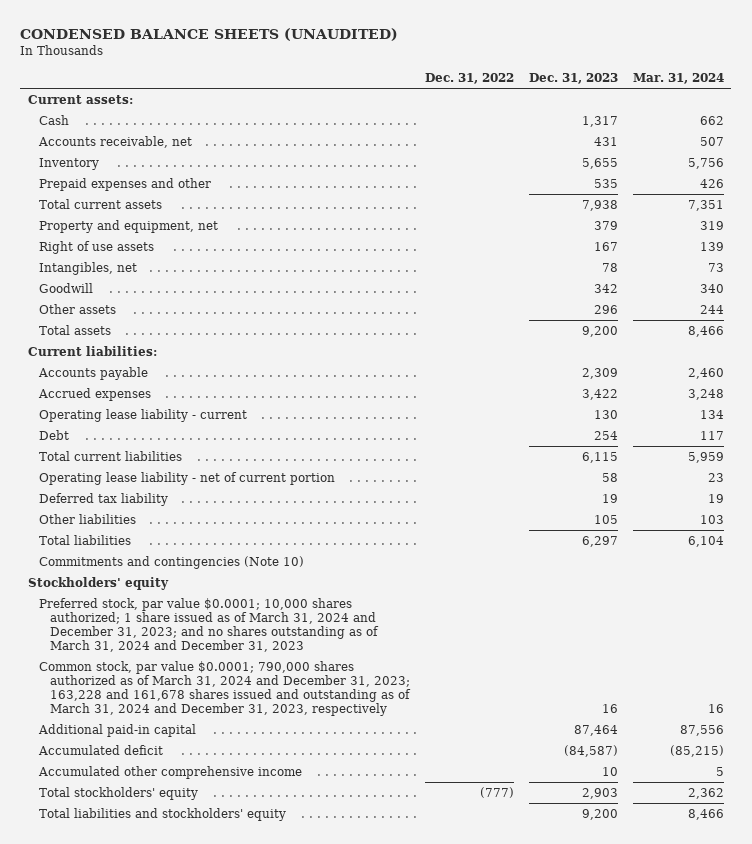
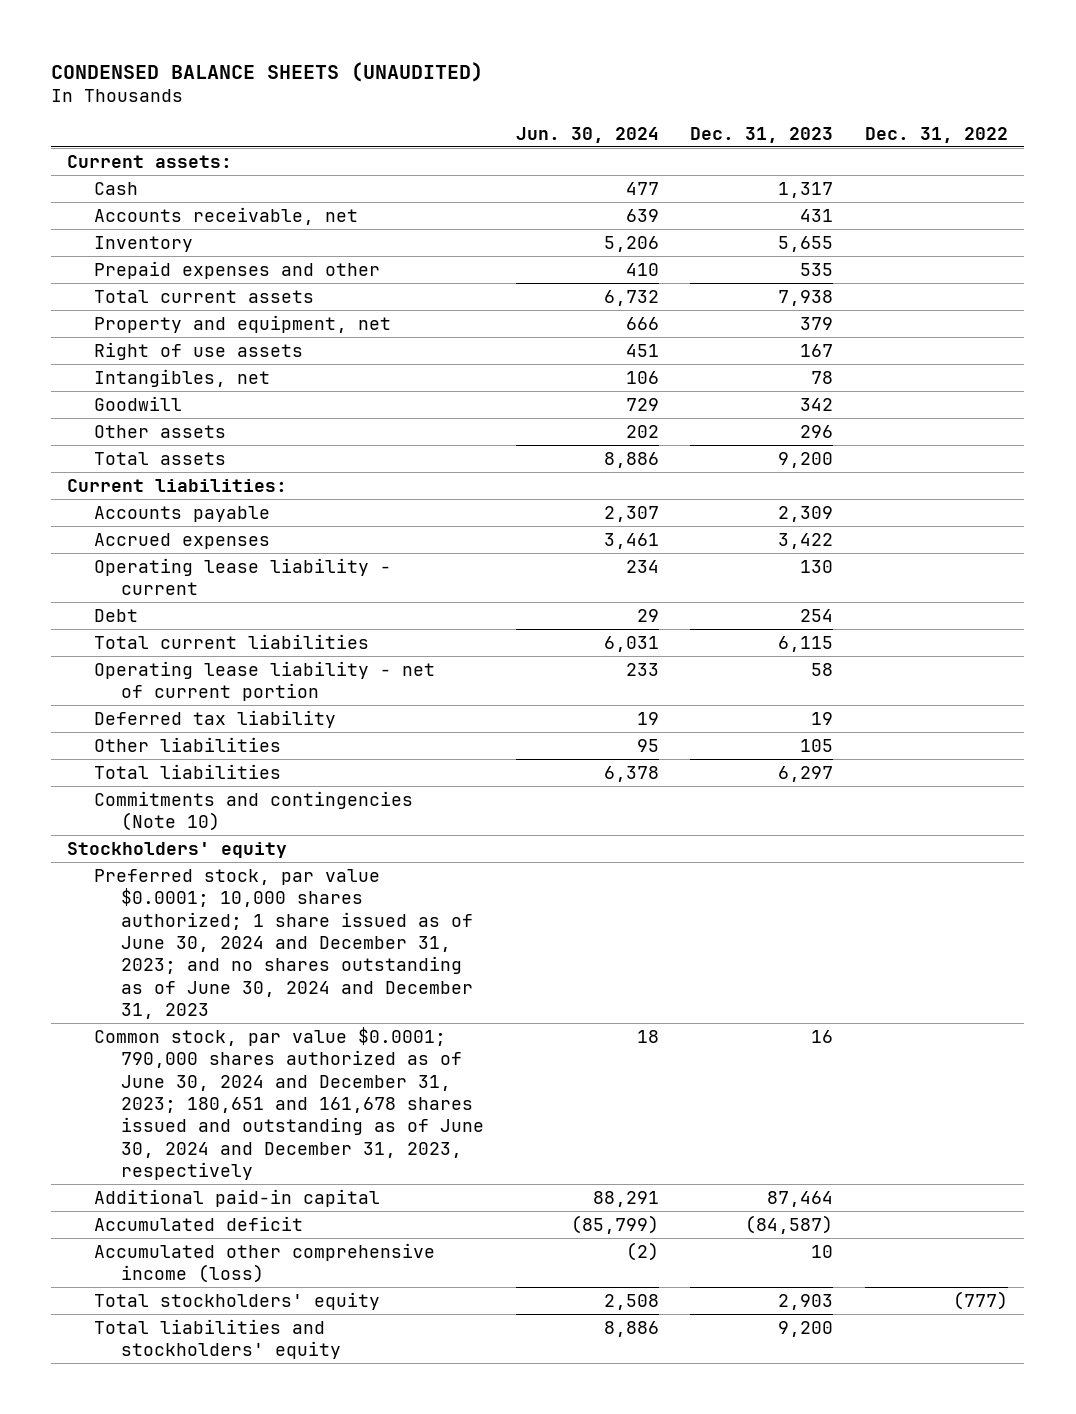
[632,73,724,85] Mar. 31, 2024 -> none
none -> [515,126,659,143] Jun. 30, 2024
[38,597,379,653] Preferred stock, par value $0.0001; 10,000 shares authorized; 1 share issued as of March 31, 2024 and December 31, 2023; and no shares outstanding as of March 31, 2024 and December 31, 2023 -> [93,868,473,1020] Preferred stock, par value $0.0001; 10,000 shares authorized; 1 share issued as of June 30, 2024 and December 31, 2023; and no shares outstanding as of June 30, 2024 and December 31, 2023
[38,660,411,717] Common stock, par value $0.0001; 790,000 shares authorized as of March 31, 2024 and December 31, 2023; 163,228 and 161,678 shares issued and outstanding as of March 31, 2024 and December 31, 2023, respectively -> [93,1026,484,1181] Common stock, par value $0.0001; 790,000 shares authorized as of June 30, 2024 and December 31, 2023; 180,651 and 161,678 shares issued and outstanding as of June 30, 2024 and December 31, 2023, respectively
[37,765,302,779] Accumulated other comprehensive income -> [93,1242,435,1284] Accumulated other comprehensive income (loss)

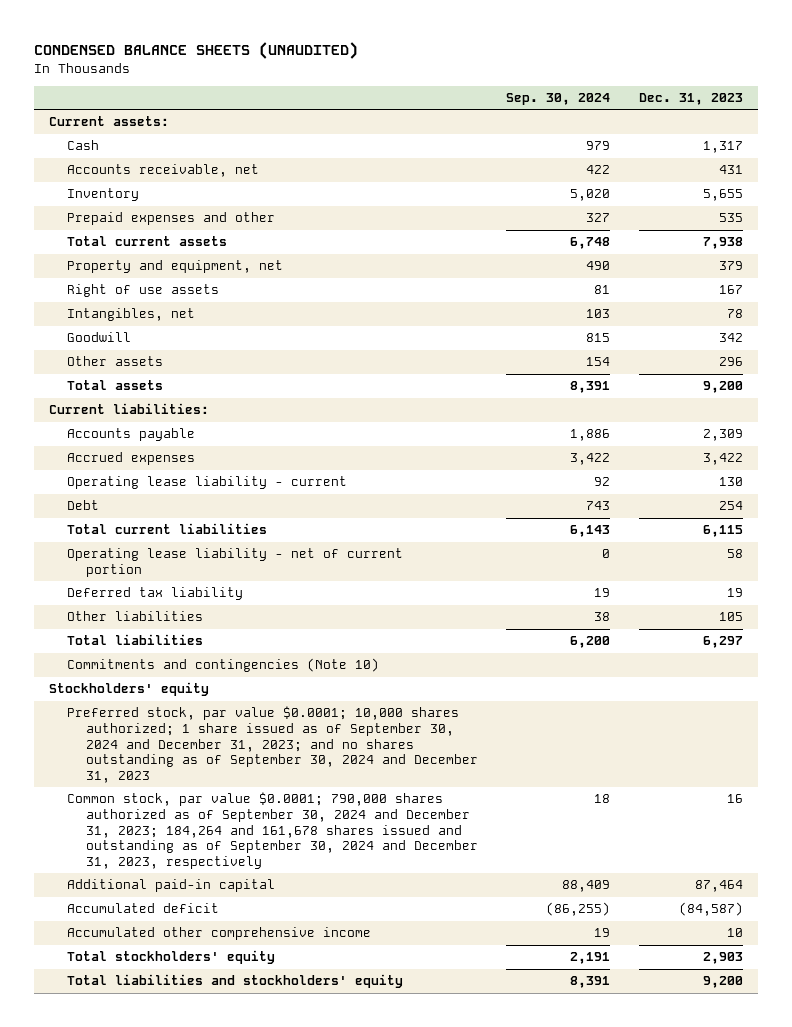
[515,126,659,143] Jun. 30, 2024 -> none
[865,126,1009,143] Dec. 31, 2022 -> none
none -> [506,93,611,106] Sep. 30, 2024
[93,868,473,1020] Preferred stock, par value $0.0001; 10,000 shares authorized; 1 share issued as of June 30, 2024 and December 31, 2023; and no shares outstanding as of June 30, 2024 and December 31, 2023 -> [67,706,478,783] Preferred stock, par value $0.0001; 10,000 shares authorized; 1 share issued as of September 30, 2024 and December 31, 2023; and no shares outstanding as of September 30, 2024 and December 31, 2023
[93,1026,484,1181] Common stock, par value $0.0001; 790,000 shares authorized as of June 30, 2024 and December 31, 2023; 180,651 and 161,678 shares issued and outstanding as of June 30, 2024 and December 31, 2023, respectively -> [67,792,478,869] Common stock, par value $0.0001; 790,000 shares authorized as of September 30, 2024 and December 31, 2023; 184,264 and 161,678 shares issued and outstanding as of September 30, 2024 and December 31, 2023, respectively
[93,1242,435,1284] Accumulated other comprehensive income (loss) -> [67,927,372,941] Accumulated other comprehensive income

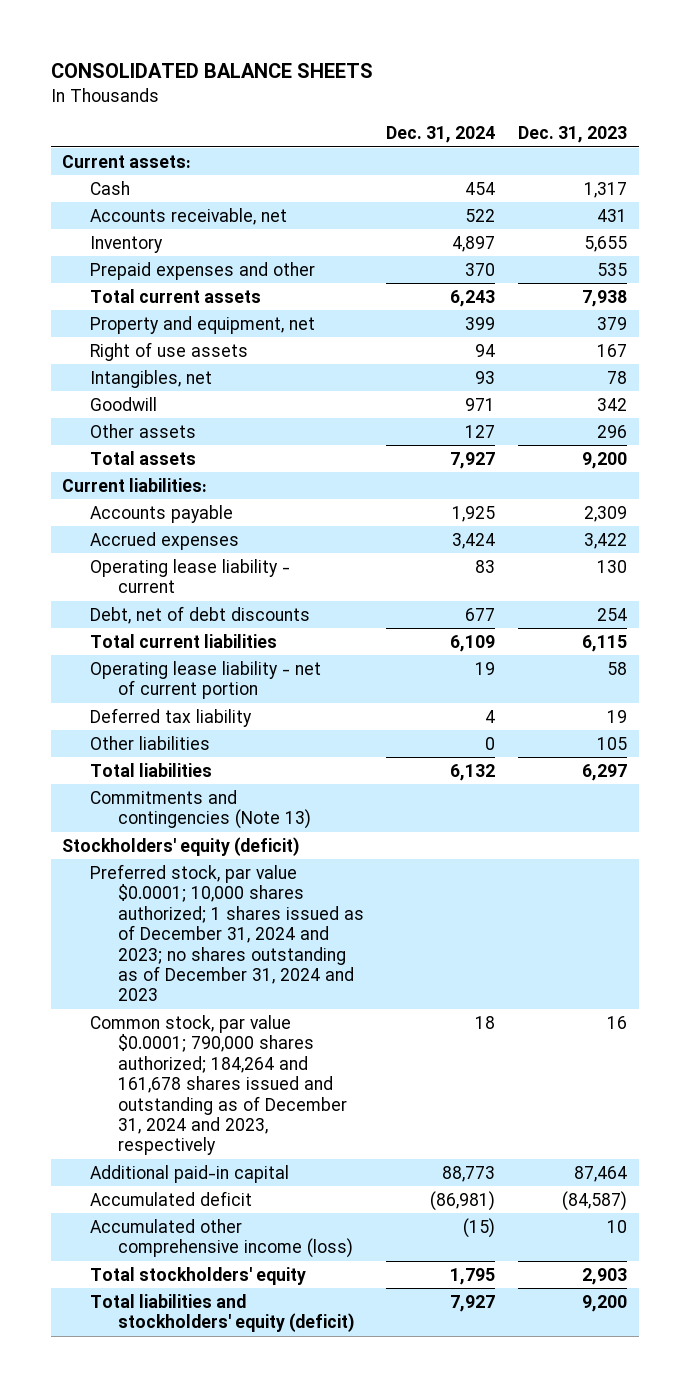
[34,41,359,59] CONDENSED BALANCE SHEETS (UNAUDITED) -> [50,63,373,79] CONSOLIDATED BALANCE SHEETS
[506,93,611,106] Sep. 30, 2024 -> none
none -> [386,126,496,144] Dec. 31, 2024
[67,500,100,511] Debt -> [89,605,310,624] Debt, net of debt discounts
[67,658,380,673] Commitments and contingencies (Note 10) -> [89,789,311,830] Commitments and contingencies (Note 13)
[48,682,209,697] Stockholders' equity -> [62,836,301,856] Stockholders' equity (deficit)
[67,706,478,783] Preferred stock, par value $0.0001; 10,000 shares authorized; 1 share issued as of September 30, 2024 and December 31, 2023; and no shares outstanding as of September 30, 2024 and December 31, 2023 -> [89,863,364,1002] Preferred stock, par value $0.0001; 10,000 shares authorized; 1 shares issued as of December 31, 2024 and 2023; no shares outstanding as of December 31, 2024 and 2023
[67,792,478,869] Common stock, par value $0.0001; 790,000 shares authorized as of September 30, 2024 and December 31, 2023; 184,264 and 161,678 shares issued and outstanding as of September 30, 2024 and December 31, 2023, respectively -> [89,1014,347,1156] Common stock, par value $0.0001; 790,000 shares authorized; 184,264 and 161,678 shares issued and outstanding as of December 31, 2024 and 2023, respectively
[67,927,372,941] Accumulated other comprehensive income -> [89,1218,353,1259] Accumulated other comprehensive income (loss)
[67,974,404,989] Total liabilities and stockholders' equity -> [89,1293,355,1333] Total liabilities and stockholders' equity (deficit)

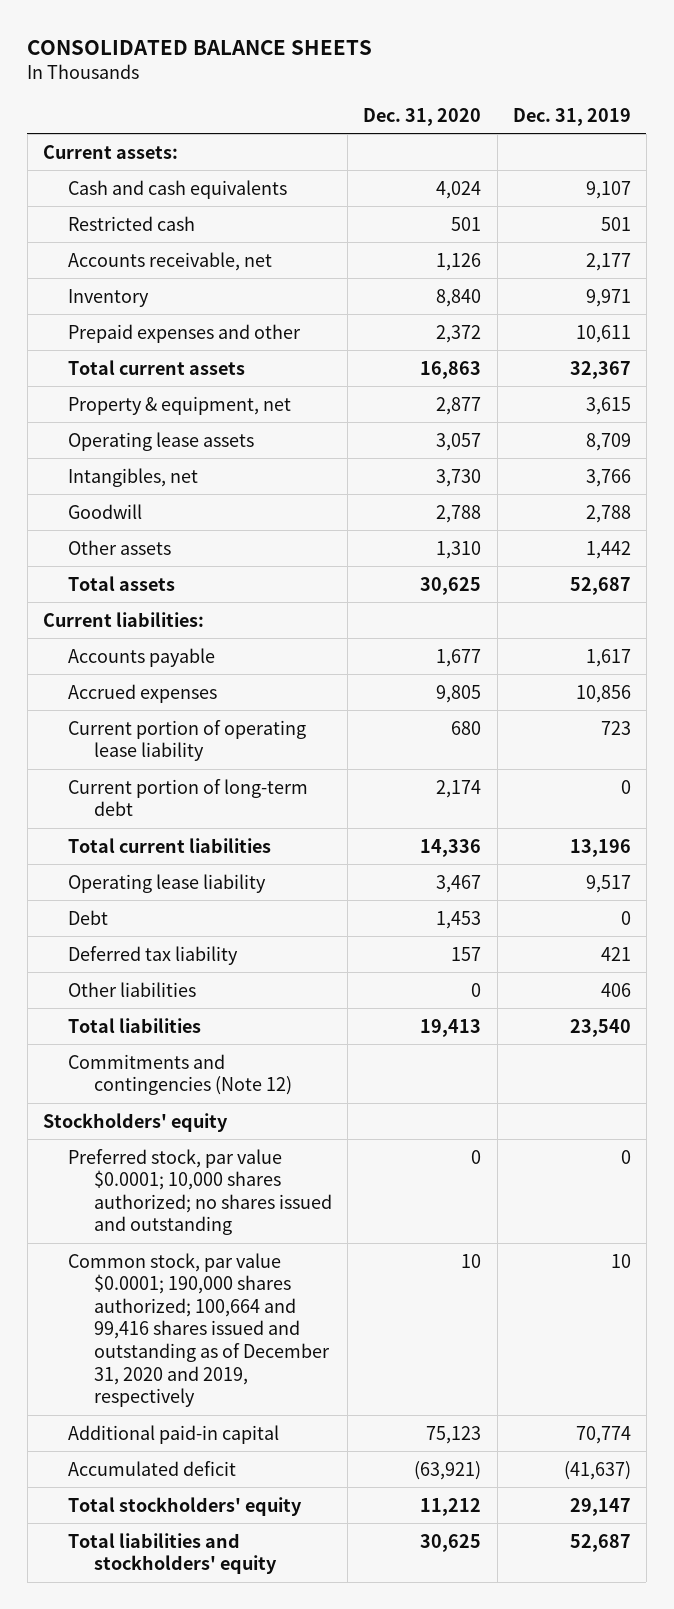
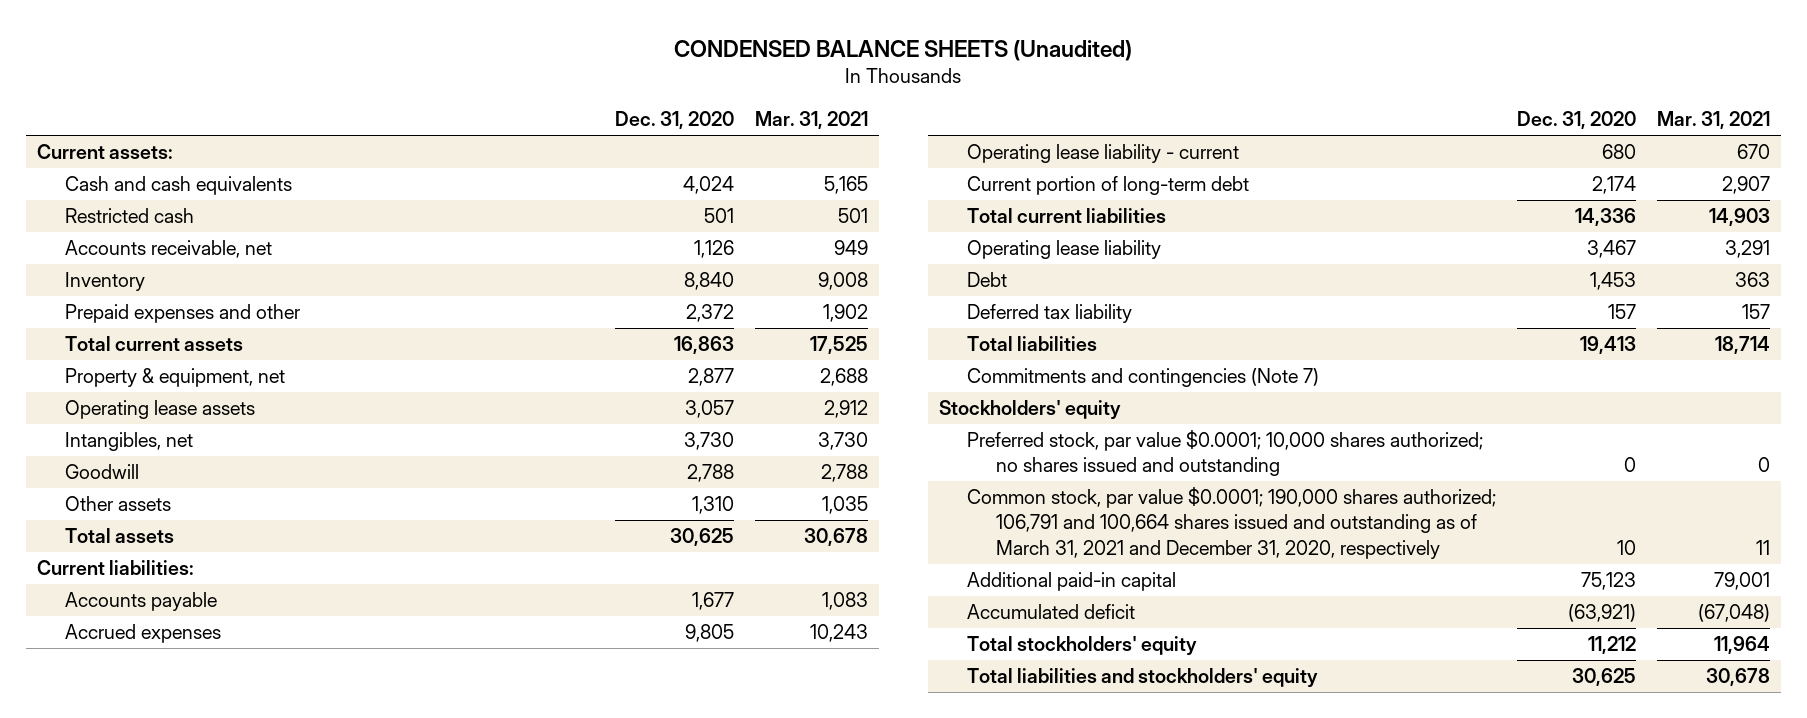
[27,40,373,56] CONSOLIDATED BALANCE SHEETS -> [674,39,1133,61] CONDENSED BALANCE SHEETS (Unaudited)
[512,107,631,126] Dec. 31, 2019 -> none
none -> [755,111,869,130] Mar. 31, 2021
[68,719,307,762] Current portion of operating lease liability -> [967,144,1240,164] Operating lease liability - current
[68,981,197,997] Other liabilities -> none
[68,1053,292,1096] Commitments and contingencies (Note 12) -> [967,368,1320,388] Commitments and contingencies (Note 7)
[68,1252,330,1408] Common stock, par value $0.0001; 190,000 shares authorized; 100,664 and 99,416 shares issued and outstanding as of December 31, 2020 and 2019, respectively -> [967,487,1497,559] Common stock, par value $0.0001; 190,000 shares authorized; 106,791 and 100,664 shares issued and outstanding as of March 31, 2021 and December 31, 2020, respectively

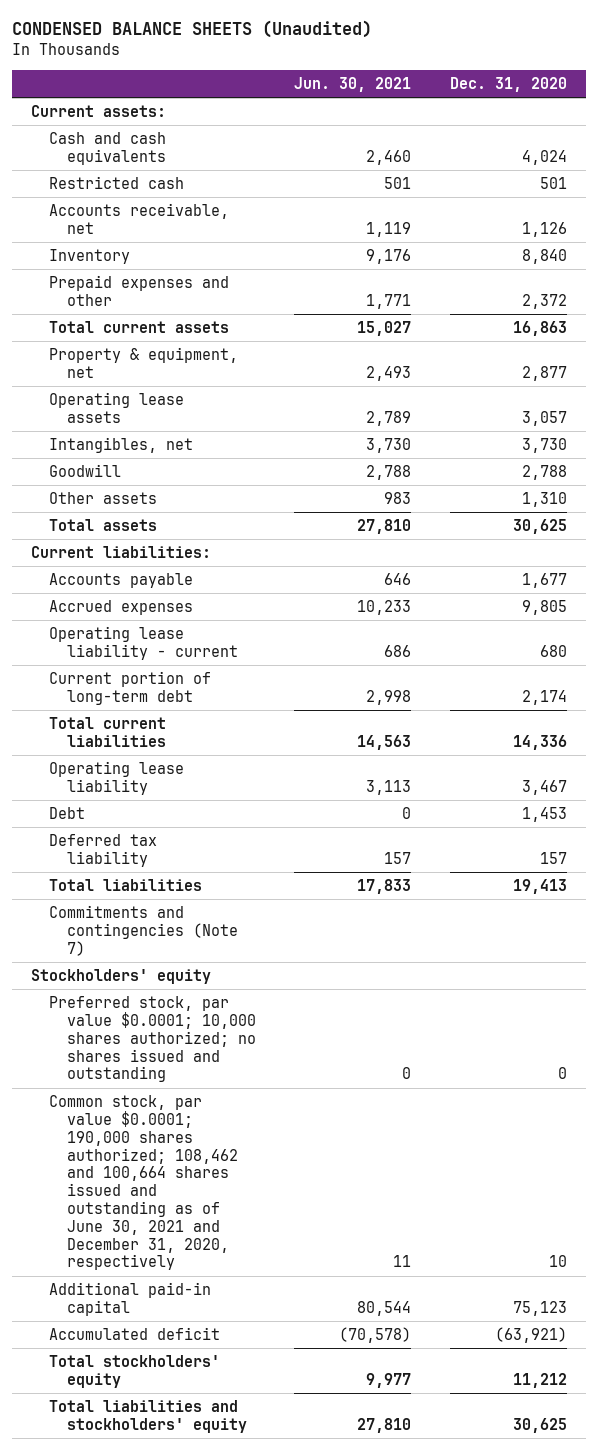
[755,111,869,130] Mar. 31, 2021 -> none
none -> [294,76,412,92] Jun. 30, 2021
[967,487,1497,559] Common stock, par value $0.0001; 190,000 shares authorized; 106,791 and 100,664 shares issued and outstanding as of March 31, 2021 and December 31, 2020, respectively -> [49,1095,238,1271] Common stock, par value $0.0001; 190,000 shares authorized; 108,462 and 100,664 shares issued and outstanding as of June 30, 2021 and December 31, 2020, respectively

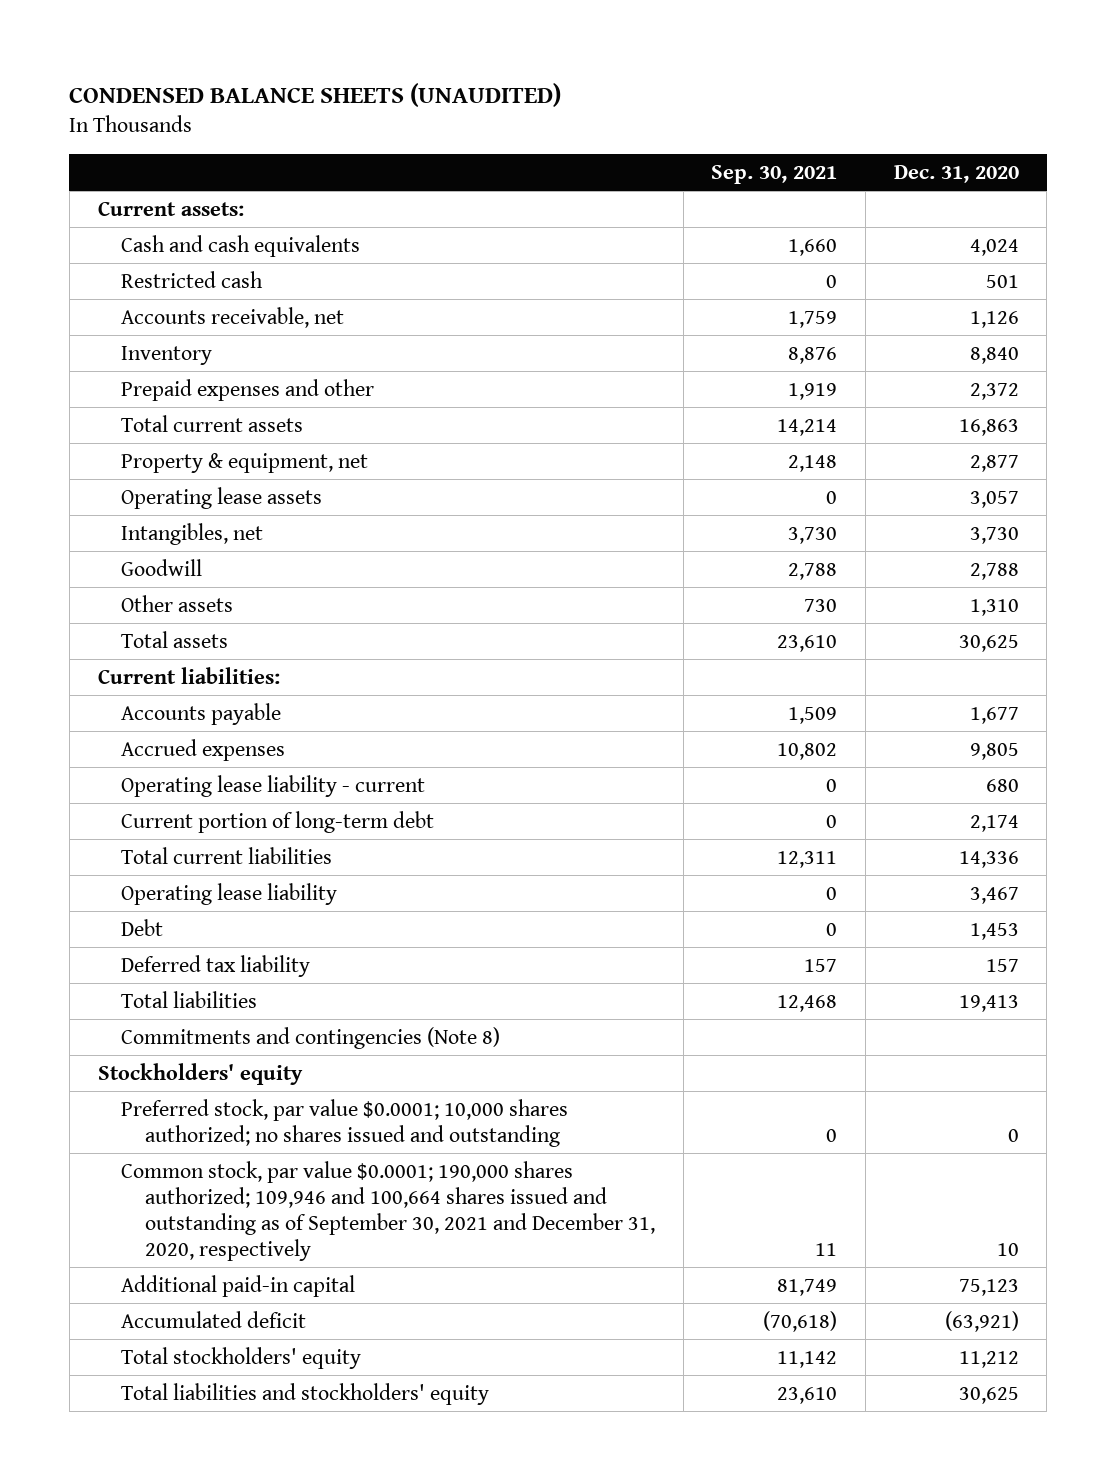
[12,20,373,39] CONDENSED BALANCE SHEETS (Unaudited) -> [69,83,562,108] CONDENSED BALANCE SHEETS (UNAUDITED)
[294,76,412,92] Jun. 30, 2021 -> none
none -> [711,164,838,184] Sep. 30, 2021
[49,905,238,956] Commitments and contingencies (Note 7) -> [121,1026,501,1049] Commitments and contingencies (Note 8)
[49,1095,238,1271] Common stock, par value $0.0001; 190,000 shares authorized; 108,462 and 100,664 shares issued and outstanding as of June 30, 2021 and December 31, 2020, respectively -> [121,1160,656,1262] Common stock, par value $0.0001; 190,000 shares authorized; 109,946 and 100,664 shares issued and outstanding as of September 30, 2021 and December 31, 2020, respectively

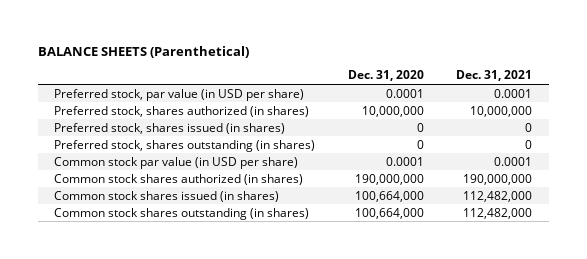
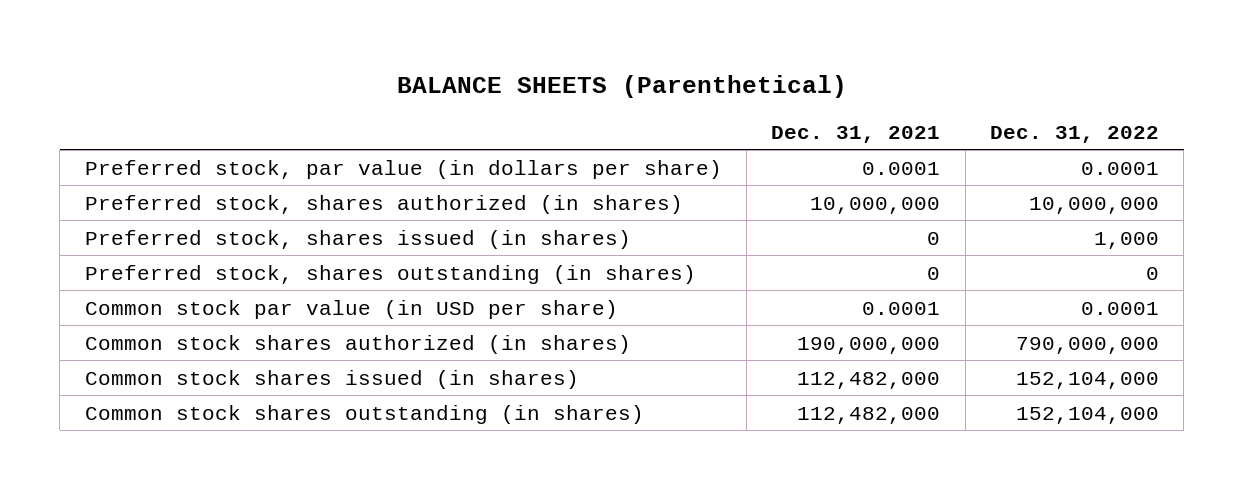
[347,70,424,82] Dec. 31, 2020 -> none
none -> [989,125,1159,143] Dec. 31, 2022
[54,88,305,101] Preferred stock, par value (in USD per share) -> [84,159,722,179] Preferred stock, par value (in dollars per share)

